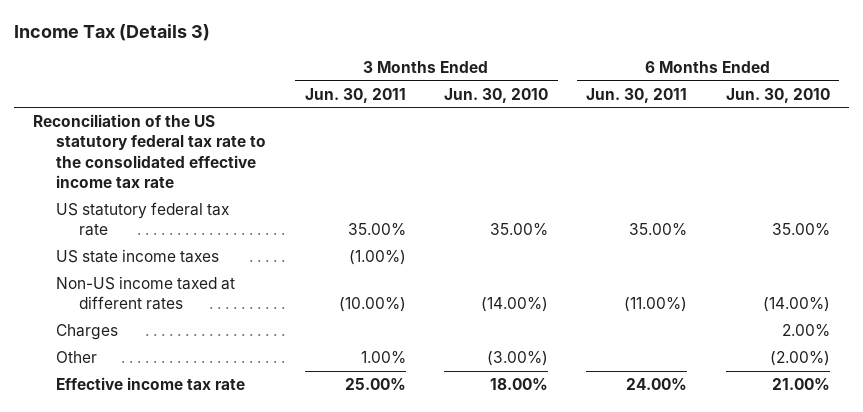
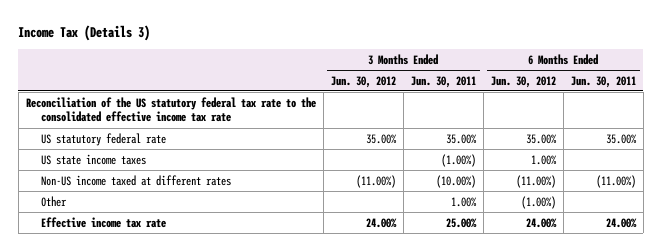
[443,87,548,103] Jun. 30, 2010 -> none
[725,87,830,103] Jun. 30, 2010 -> none
none -> [330,75,396,88] Jun. 30, 2012
none -> [490,75,556,88] Jun. 30, 2012
[56,202,230,237] US statutory federal tax rate -> [40,132,166,146] US statutory federal rate
[56,324,119,341] Charges -> none

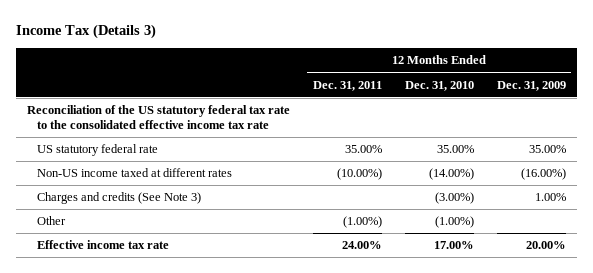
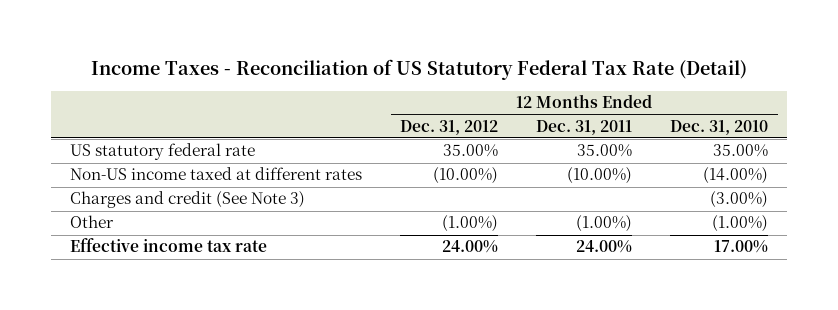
[15,24,156,40] Income Tax (Details 3) -> [91,59,748,81] Income Taxes - Reconciliation of US Statutory Federal Tax Rate (Detail)
[496,80,566,91] Dec. 31, 2009 -> none
none -> [400,119,499,135] Dec. 31, 2012
[26,105,290,130] Reconciliation of the US statutory federal tax rate to the consolidated effective income tax rate -> none
[36,192,201,205] Charges and credits (See Note 3) -> [70,191,306,209] Charges and credit (See Note 3)

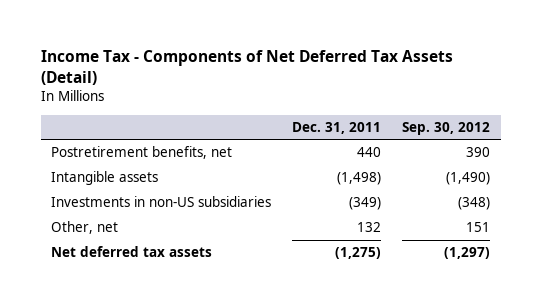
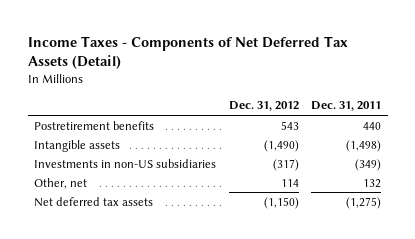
[40,49,453,86] Income Tax - Components of Net Deferred Tax Assets (Detail) -> [27,36,348,70] Income Taxes - Components of Net Deferred Tax Assets (Detail)
[402,122,491,136] Sep. 30, 2012 -> none
none -> [228,101,299,112] Dec. 31, 2012
[51,146,233,160] Postretirement benefits, net -> [33,120,154,130] Postretirement benefits

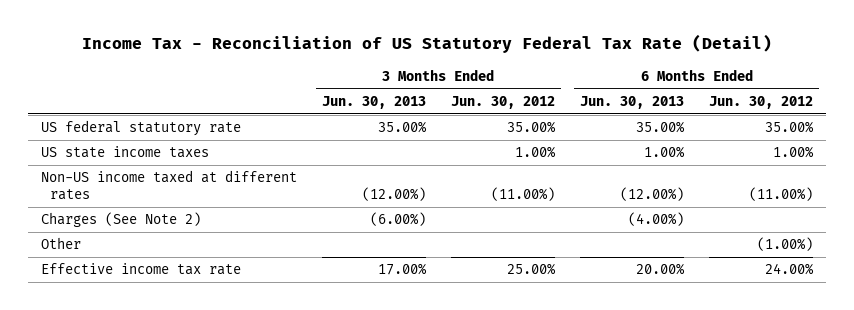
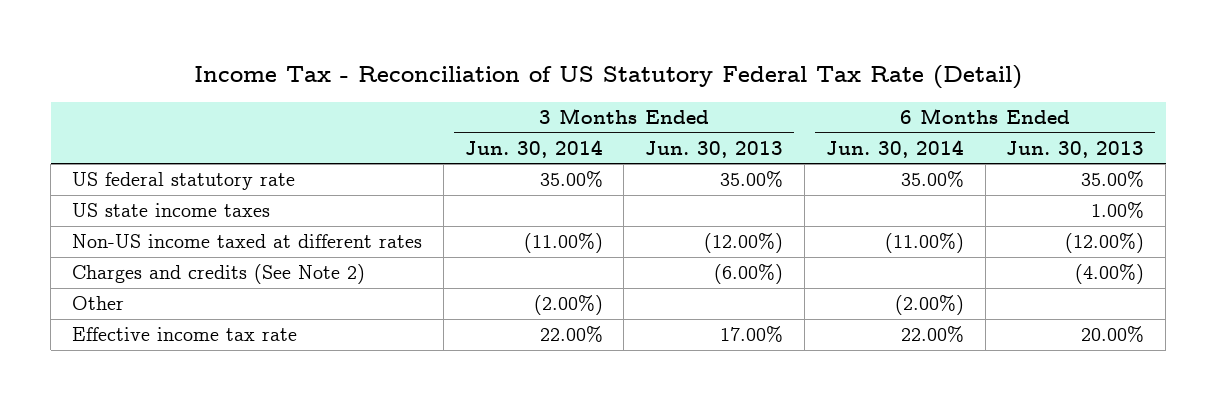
[450,95,555,109] Jun. 30, 2012 -> none
[709,95,814,109] Jun. 30, 2012 -> none
none -> [464,139,603,158] Jun. 30, 2014
none -> [825,139,964,158] Jun. 30, 2014
[40,212,201,228] Charges (See Note 2) -> [72,264,366,285] Charges and credits (See Note 2)

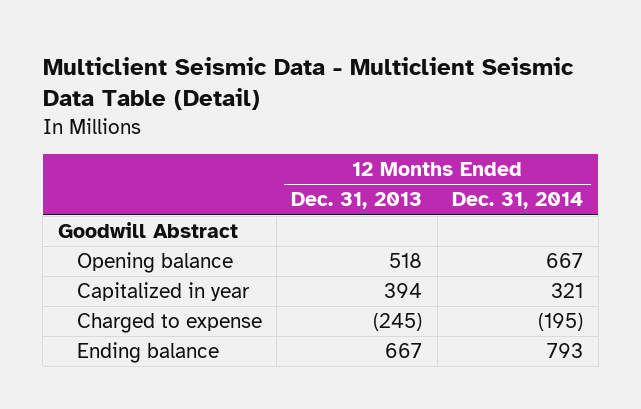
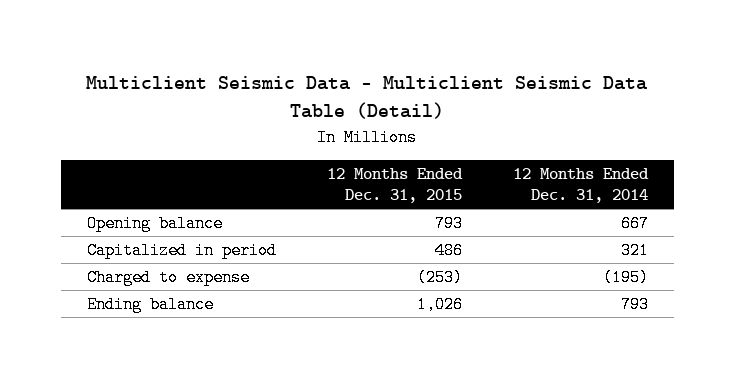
[291,192,423,210] Dec. 31, 2013 -> none
none -> [326,168,463,204] 12 Months Ended Dec. 31, 2015
[57,222,238,239] Goodwill Abstract -> none
[76,282,250,302] Capitalized in year -> [86,242,277,260] Capitalized in period

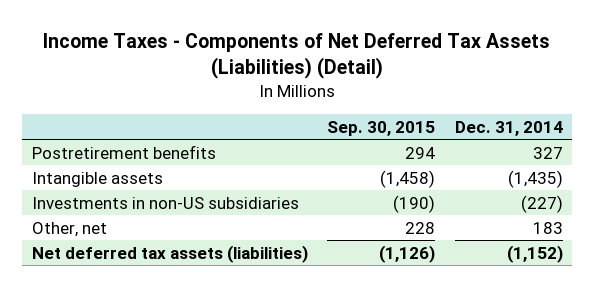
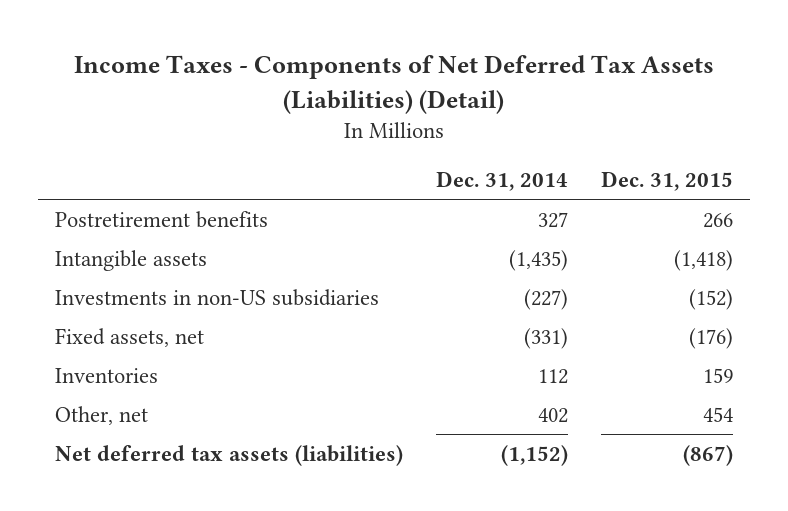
[327,120,436,136] Sep. 30, 2015 -> none
none -> [601,170,734,191] Dec. 31, 2015
none -> [54,327,204,347] Fixed assets, net
none -> [54,367,158,383] Inventories
[532,221,563,234] 183 -> [538,407,569,423] 402

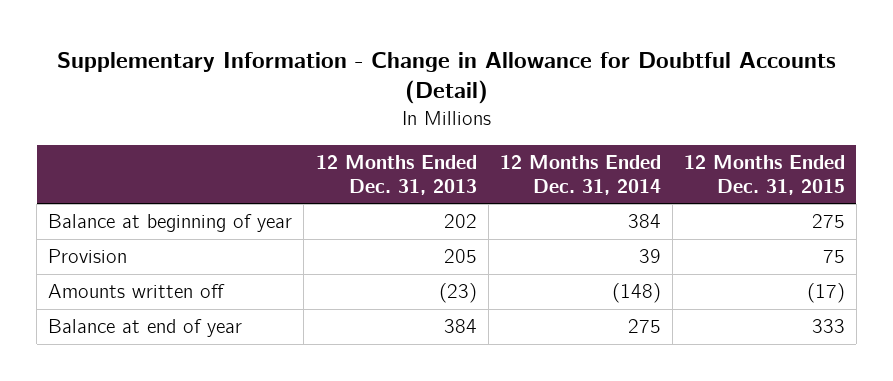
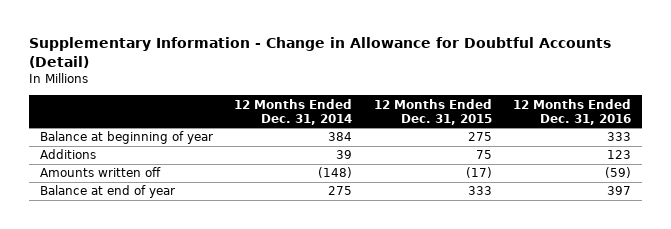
[315,155,477,195] 12 Months Ended Dec. 31, 2013 -> none
none -> [513,98,632,125] 12 Months Ended Dec. 31, 2016
[48,249,128,264] Provision -> [39,149,96,160] Additions

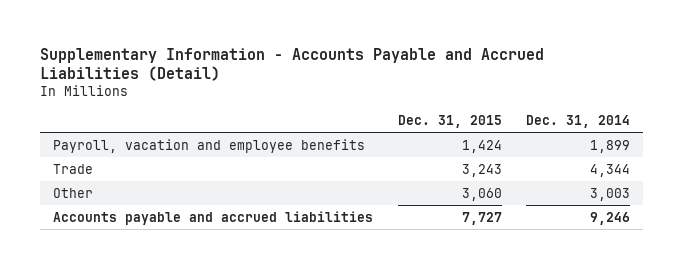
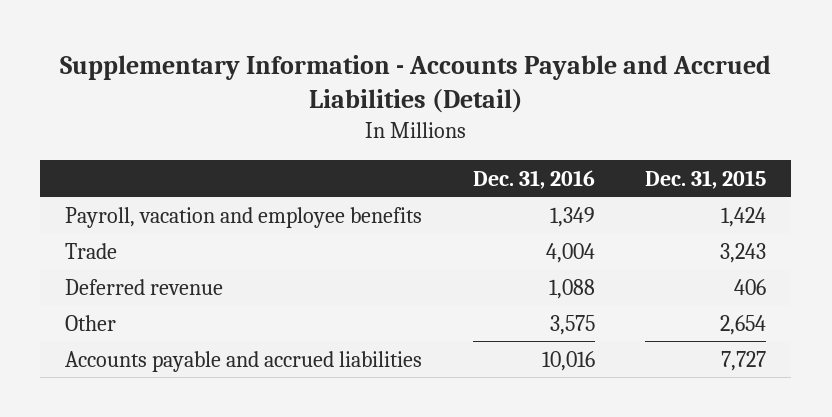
[526,114,631,128] Dec. 31, 2014 -> none
none -> [472,169,595,189] Dec. 31, 2016
none -> [65,278,224,295] Deferred revenue
[461,187,502,201] 3,060 -> [720,314,767,335] 2,654

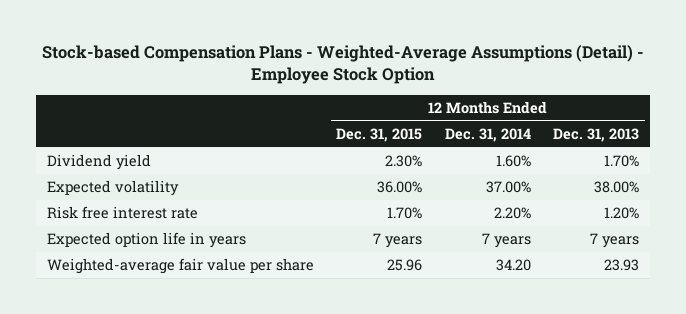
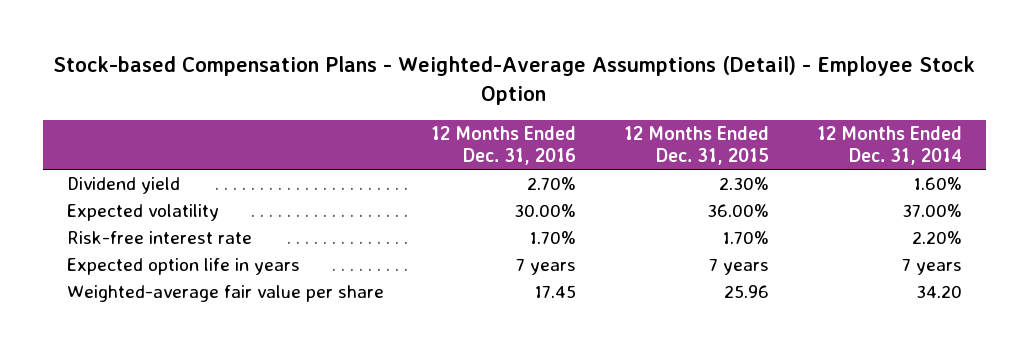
[552,127,639,142] Dec. 31, 2013 -> none
none -> [431,125,577,166] 12 Months Ended Dec. 31, 2016
[46,206,198,220] Risk free interest rate -> [66,230,252,244] Risk-free interest rate

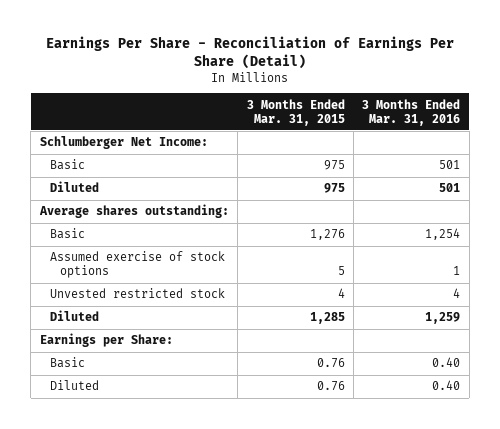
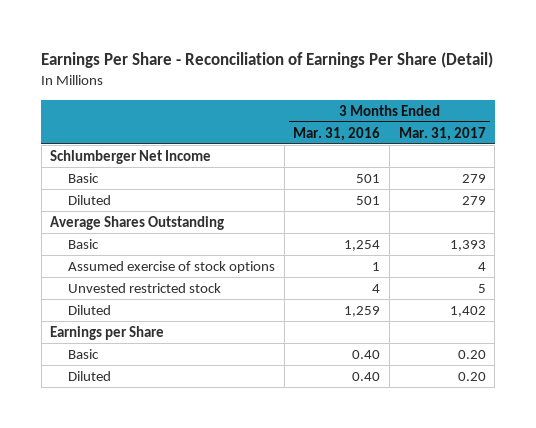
[246,98,345,126] 3 Months Ended Mar. 31, 2015 -> none
none -> [398,126,486,141] Mar. 31, 2017
[39,136,208,150] Schlumberger Net Income: -> [50,149,212,164] Schlumberger Net Income
[38,204,229,219] Average shares outstanding: -> [50,215,225,230] Average Shares Outstanding
[39,333,173,348] Earnings per Share: -> [50,325,165,340] Earnings per Share

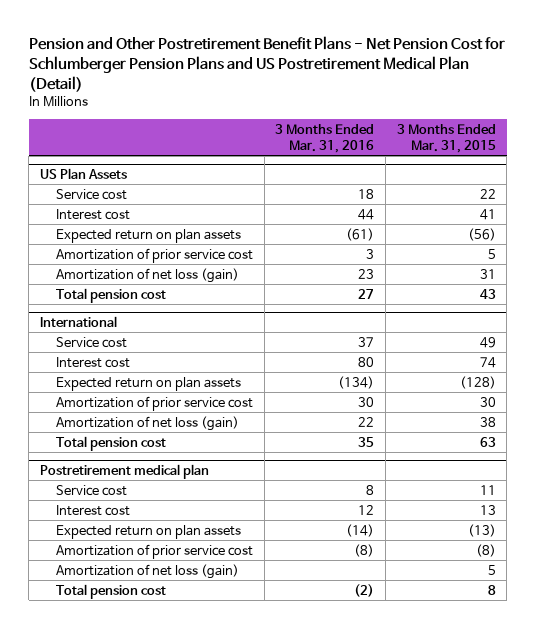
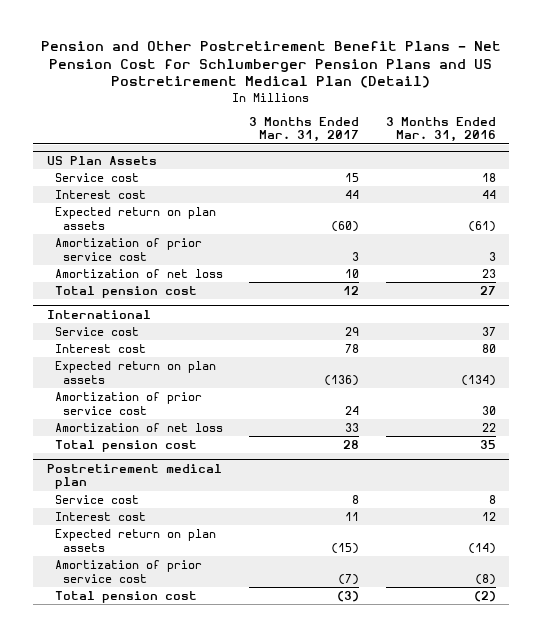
[396,123,496,153] 3 Months Ended Mar. 31, 2015 -> none
none -> [249,116,360,143] 3 Months Ended Mar. 31, 2017
[56,267,240,283] Amortization of net loss (gain) -> [54,268,223,278] Amortization of net loss
[56,415,240,431] Amortization of net loss (gain) -> [54,422,223,432] Amortization of net loss
[56,563,240,579] Amortization of net loss (gain) -> none

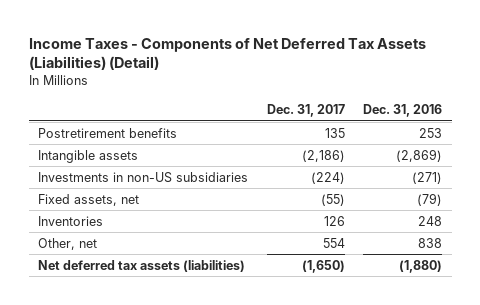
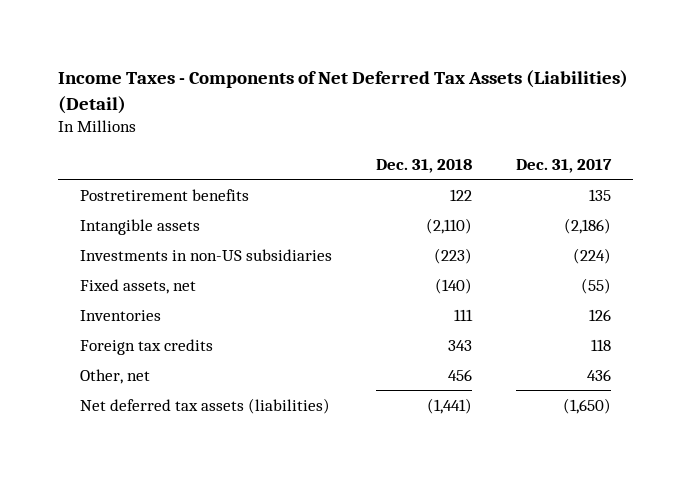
[363,104,443,118] Dec. 31, 2016 -> none
none -> [376,158,473,173] Dec. 31, 2018
none -> [80,338,214,355] Foreign tax credits
[322,237,345,248] 554 -> [587,368,612,381] 436

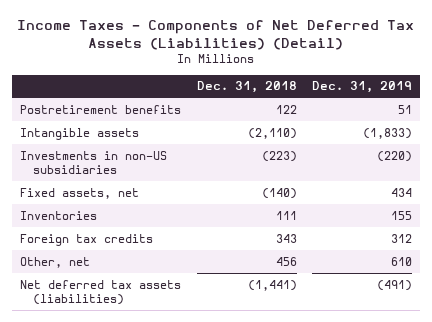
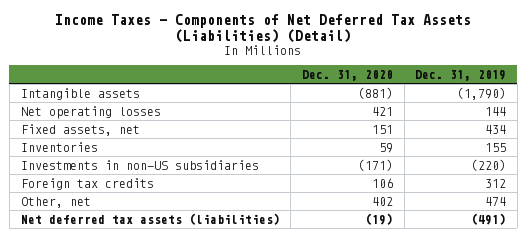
[196,81,297,94] Dec. 31, 2018 -> none
none -> [301,69,393,81] Dec. 31, 2020
[19,104,181,114] Postretirement benefits -> none
[363,127,413,139] (1,833) -> [457,86,507,100] (1,790)
none -> [20,105,161,119] Net operating losses
[19,150,167,175] Investments in non-US subsidiaries -> [20,159,259,170] Investments in non-US subsidiaries
[391,256,413,266] 610 -> [485,196,507,206] 474

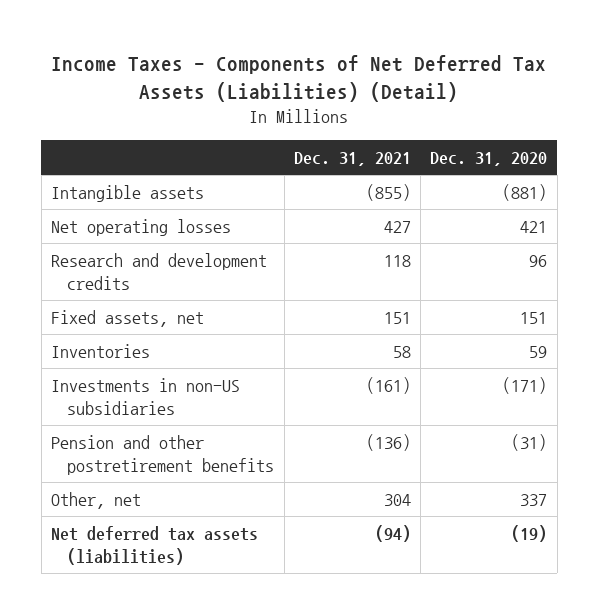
[415,69,507,81] Dec. 31, 2019 -> none
none -> [293,152,411,167] Dec. 31, 2021
none -> [51,252,268,290] Research and development credits
[20,177,154,190] Foreign tax credits -> none
none -> [51,434,275,475] Pension and other postretirement benefits
[371,196,393,206] 402 -> [520,493,548,506] 337

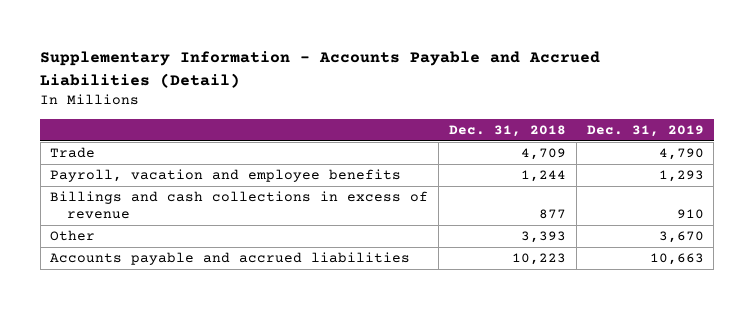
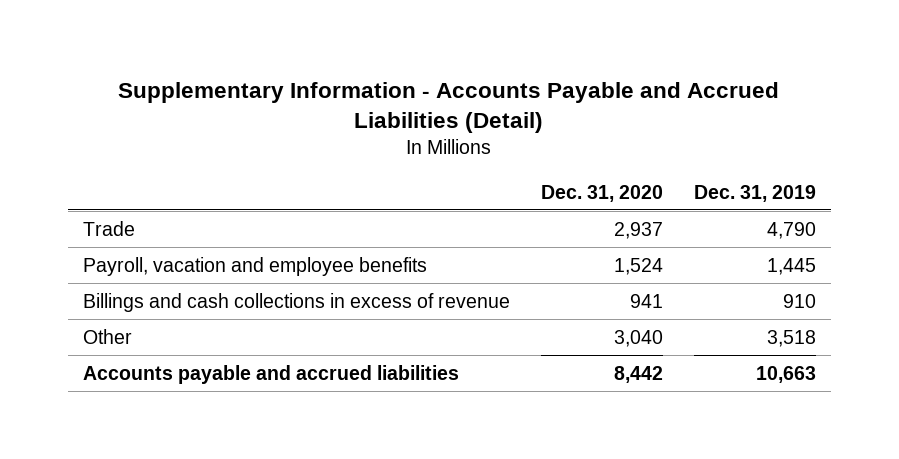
[448,125,566,138] Dec. 31, 2018 -> none
none -> [540,184,663,202] Dec. 31, 2020
[658,170,704,183] 1,293 -> [766,257,816,275] 1,445
[658,231,704,244] 3,670 -> [766,329,816,347] 3,518

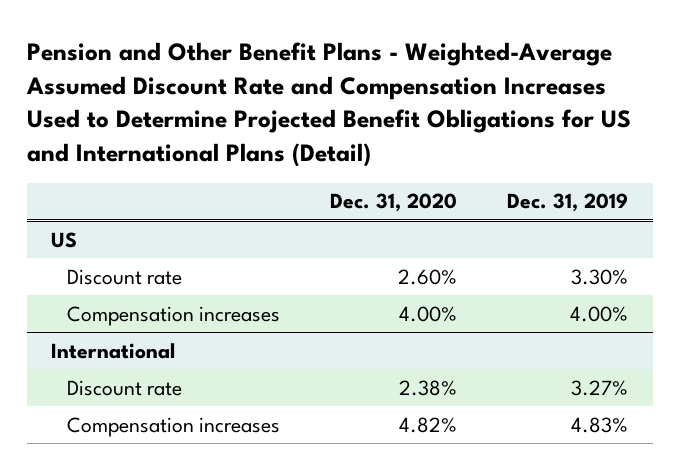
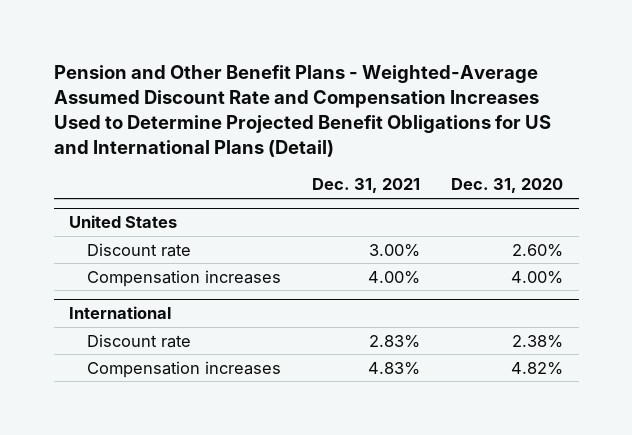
[506,193,628,213] Dec. 31, 2019 -> none
none -> [312,178,421,194] Dec. 31, 2021
[51,231,78,248] US -> [69,215,178,229] United States

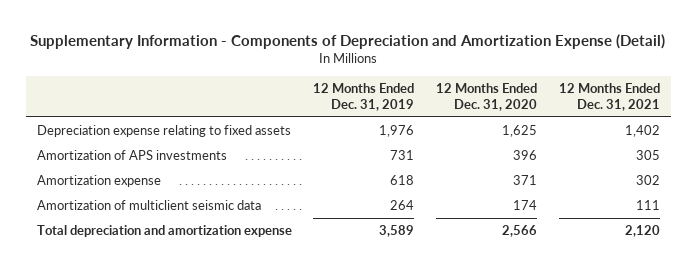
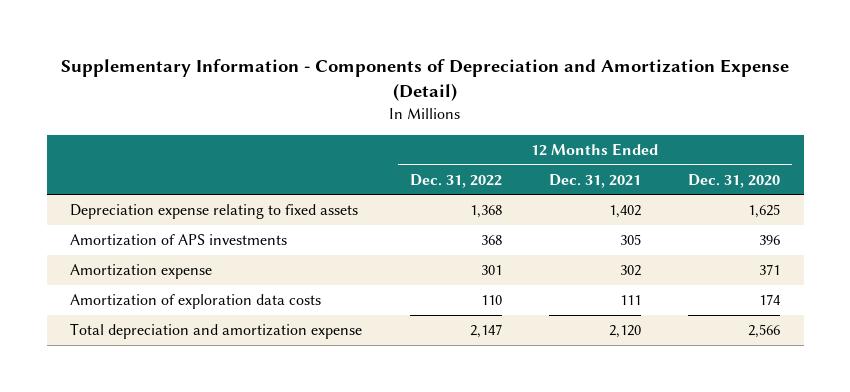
[313,82,415,111] 12 Months Ended Dec. 31, 2019 -> none
none -> [409,173,502,188] Dec. 31, 2022
[36,200,261,211] Amortization of multiclient seismic data -> [70,294,322,310] Amortization of exploration data costs

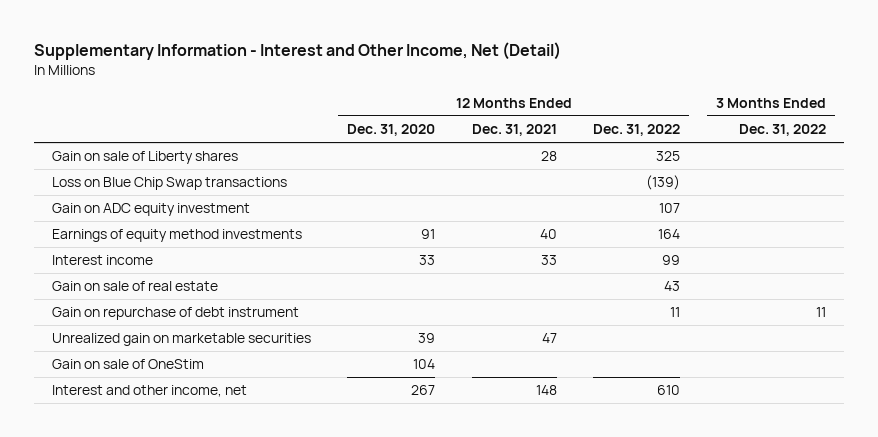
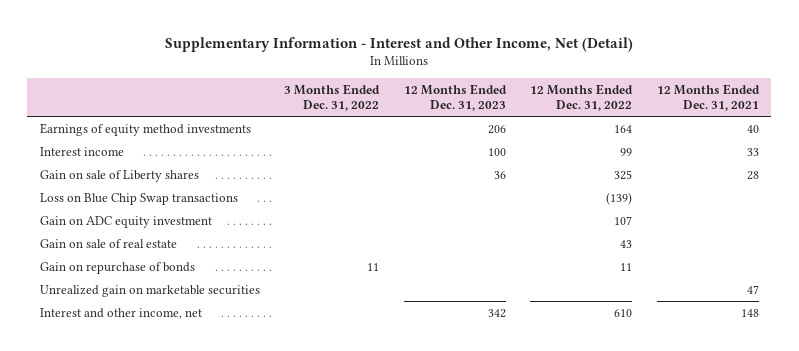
[347,124,436,137] Dec. 31, 2020 -> none
none -> [403,83,507,112] 12 Months Ended Dec. 31, 2023
[52,229,303,243] Earnings of equity method investments -> [39,122,251,136] Earnings of equity method investments
[52,255,154,266] Interest income -> [39,146,124,156] Interest income
[52,307,300,321] Gain on repurchase of debt instrument -> [39,261,195,274] Gain on repurchase of bonds
[52,359,205,370] Gain on sale of OneStim -> none

